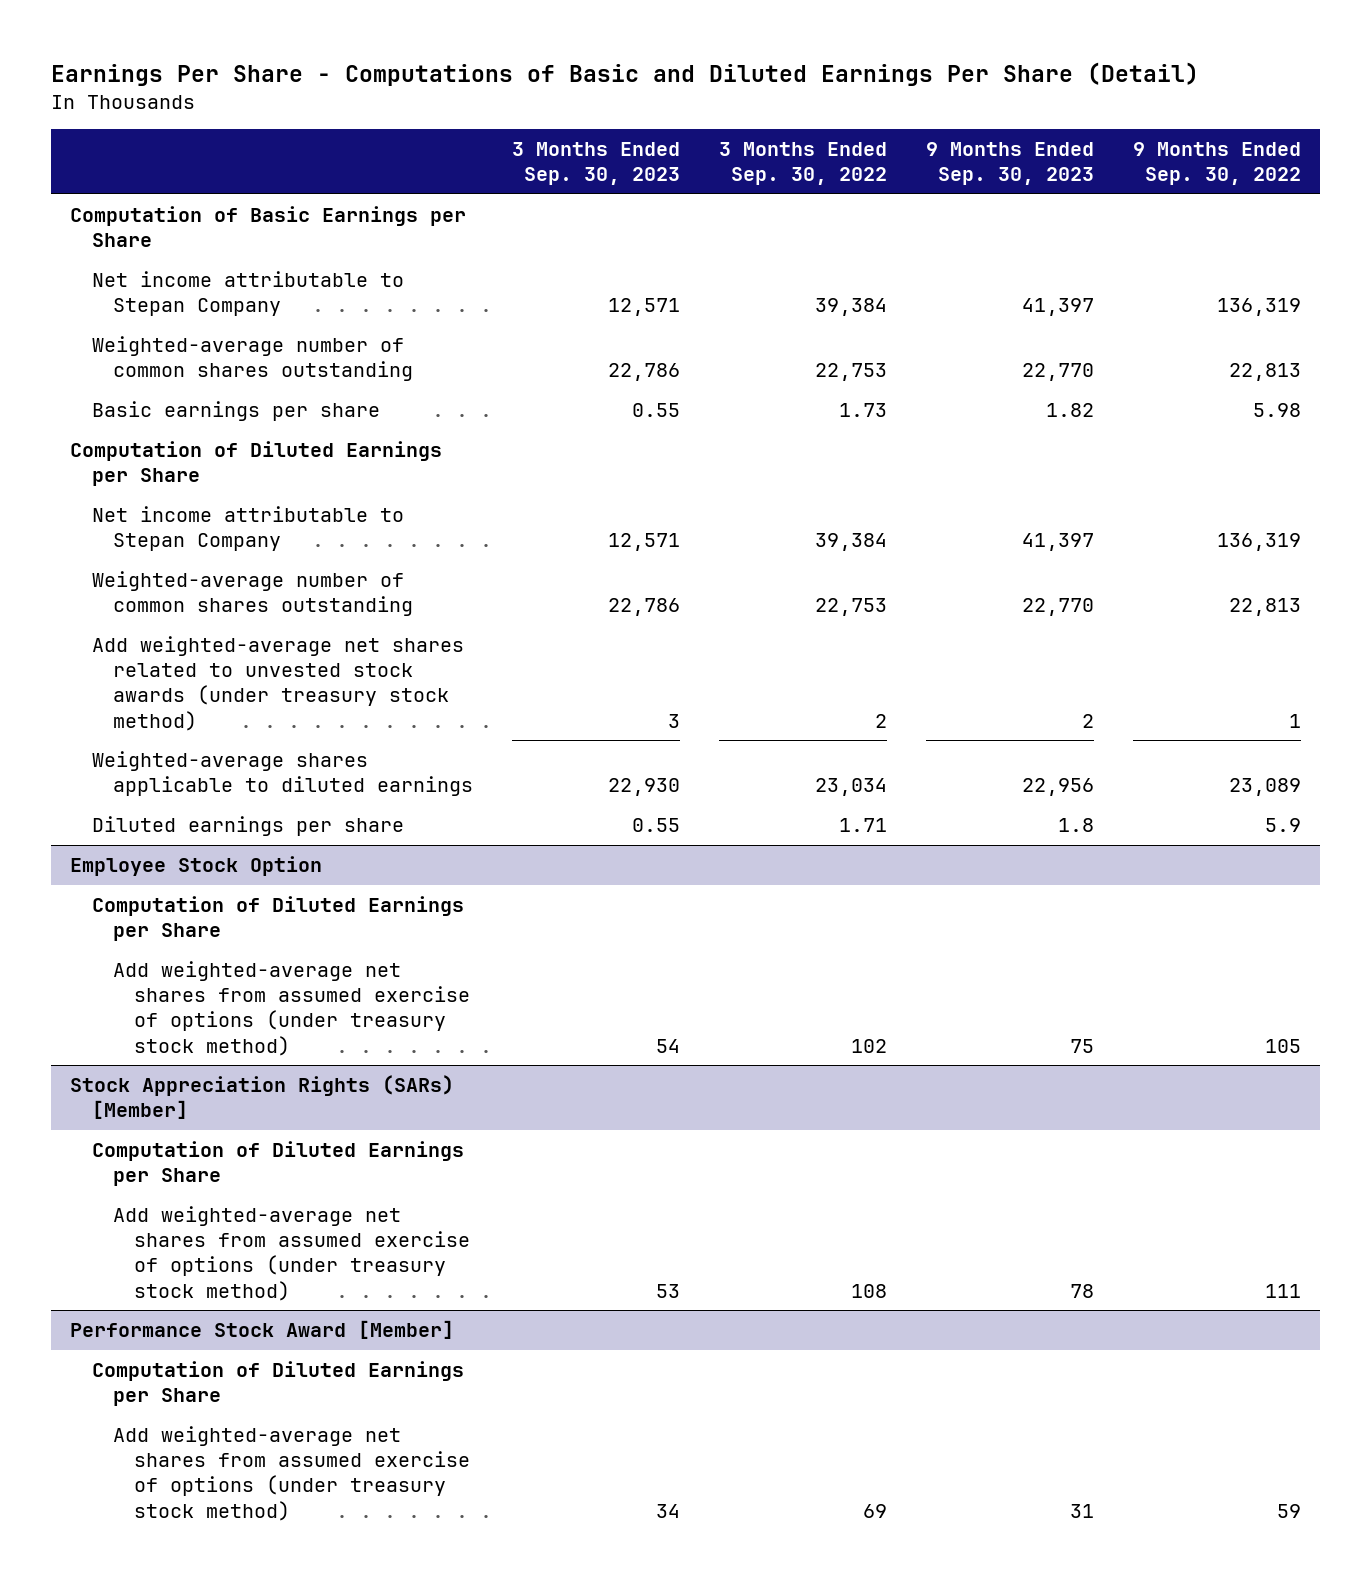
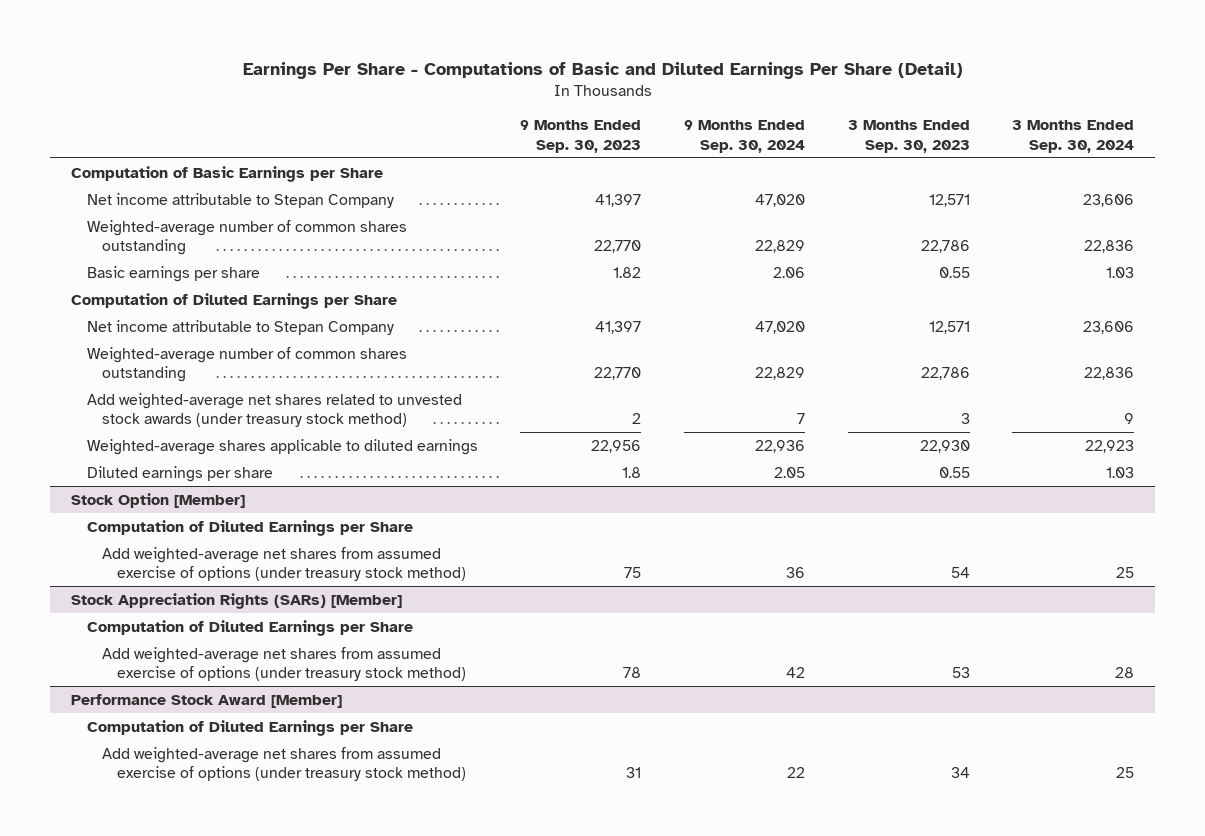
[718,141,887,185] 3 Months Ended Sep. 30, 2022 -> none
[1132,141,1301,185] 9 Months Ended Sep. 30, 2022 -> none
none -> [683,120,805,153] 9 Months Ended Sep. 30, 2024
none -> [1012,120,1135,153] 3 Months Ended Sep. 30, 2024
[70,856,323,877] Employee Stock Option -> [71,492,246,508] Stock Option [Member]

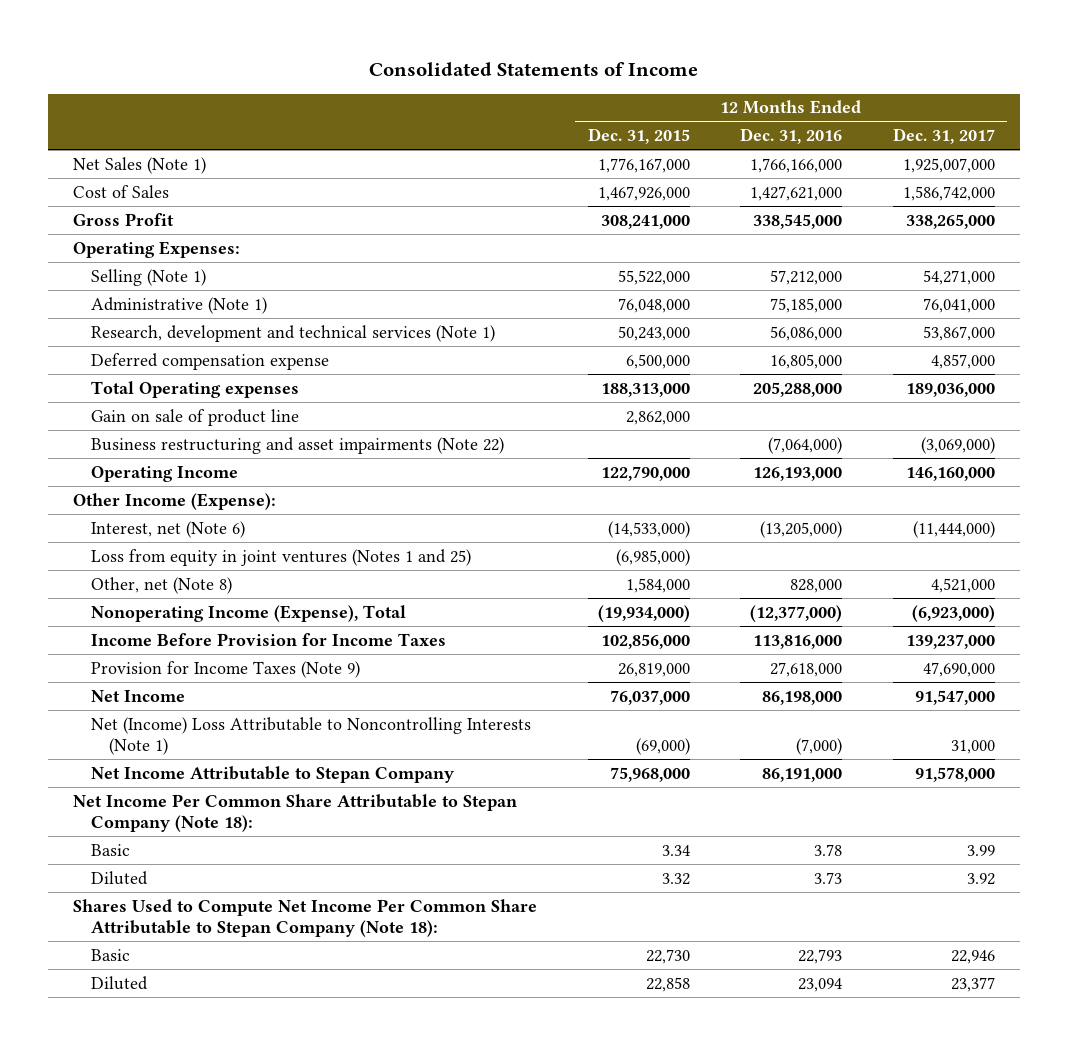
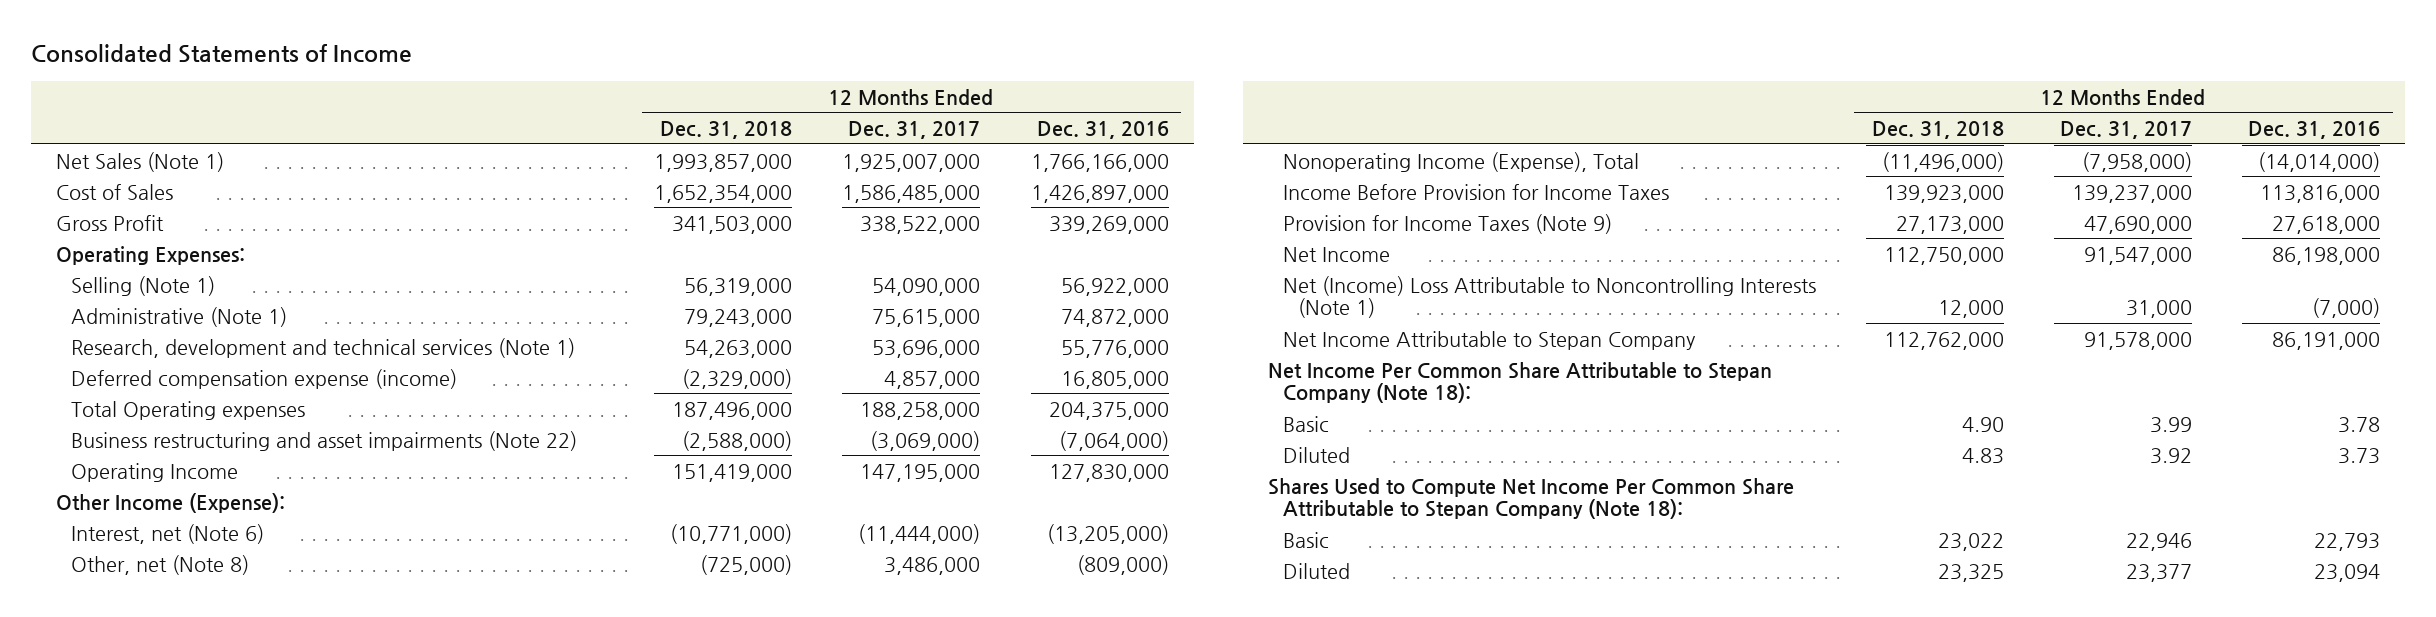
[587,128,690,145] Dec. 31, 2015 -> none
none -> [660,120,793,139] Dec. 31, 2018
[750,185,843,201] 1,427,621,000 -> [1030,184,1169,203] 1,426,897,000
[902,185,995,201] 1,586,742,000 -> [842,184,981,203] 1,586,485,000
[753,213,843,229] 338,545,000 -> [1048,215,1169,234] 339,269,000
[905,213,995,229] 338,265,000 -> [860,215,981,234] 338,522,000
[90,408,299,426] Gain on sale of product line -> none
[770,269,843,285] 57,212,000 -> [1060,277,1169,296] 56,922,000
[922,269,995,285] 54,271,000 -> [872,277,981,296] 54,090,000
[770,297,843,313] 75,185,000 -> [1060,308,1169,327] 74,872,000
[922,297,995,313] 76,041,000 -> [872,308,981,327] 75,615,000
[770,325,843,341] 56,086,000 -> [1060,339,1169,358] 55,776,000
[922,325,995,341] 53,867,000 -> [872,339,981,358] 53,696,000
[90,352,329,370] Deferred compensation expense -> [71,368,458,389] Deferred compensation expense (income)
[753,381,843,397] 205,288,000 -> [1048,401,1169,420] 204,375,000
[905,382,995,397] 189,036,000 -> [860,401,981,420] 188,258,000
[753,466,843,481] 126,193,000 -> [1048,463,1169,482] 127,830,000
[905,466,995,481] 146,160,000 -> [860,463,981,482] 147,195,000
[90,548,471,566] Loss from equity in joint ventures (Notes 1 and 25) -> none
[790,578,843,593] 828,000 -> [1076,554,1169,575] (809,000)
[930,577,995,593] 4,521,000 -> [884,556,981,575] 3,486,000
[750,604,843,622] (12,377,000) -> [2258,151,2381,172] (14,014,000)
[911,604,995,622] (6,923,000) -> [2082,151,2193,172] (7,958,000)

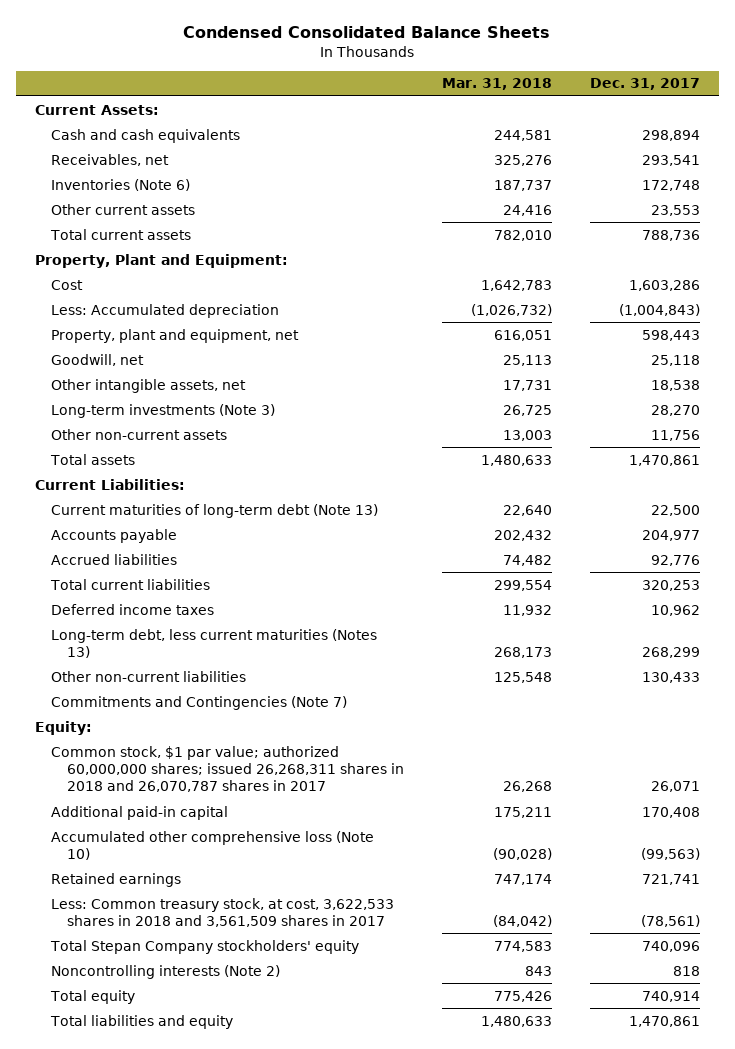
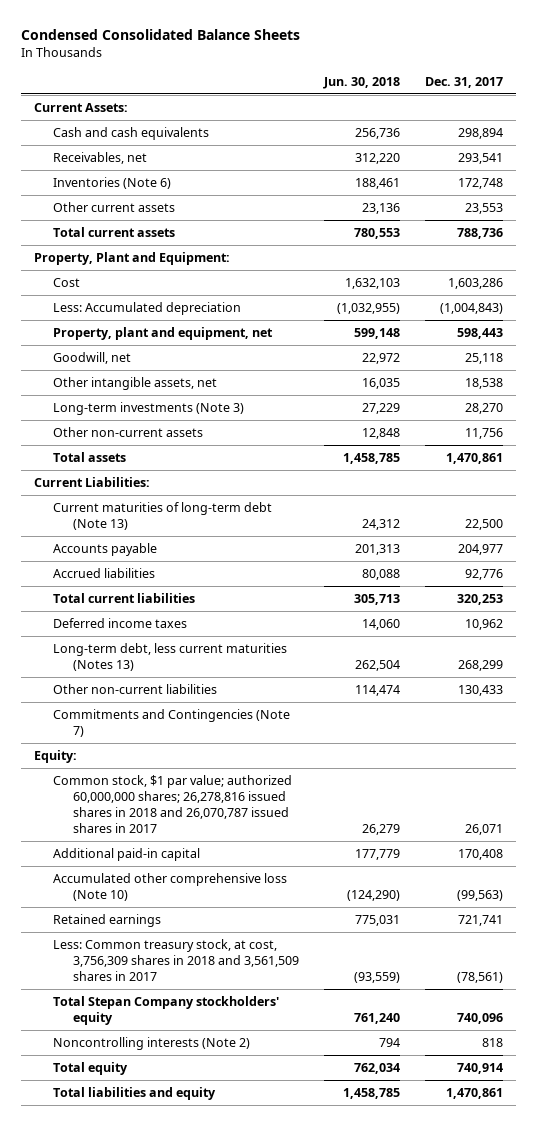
[441,78,552,91] Mar. 31, 2018 -> none
none -> [323,76,401,89] Jun. 30, 2018
[50,745,404,793] Common stock, $1 par value; authorized 60,000,000 shares; issued 26,268,311 shares in 2018 and 26,070,787 shares in 2017 -> [53,774,293,833] Common stock, $1 par value; authorized 60,000,000 shares; 26,278,816 issued shares in 2018 and 26,070,787 issued shares in 2017
[50,897,394,927] Less: Common treasury stock, at cost, 3,622,533 shares in 2018 and 3,561,509 shares in 2017 -> [53,938,299,981] Less: Common treasury stock, at cost, 3,756,309 shares in 2018 and 3,561,509 shares in 2017

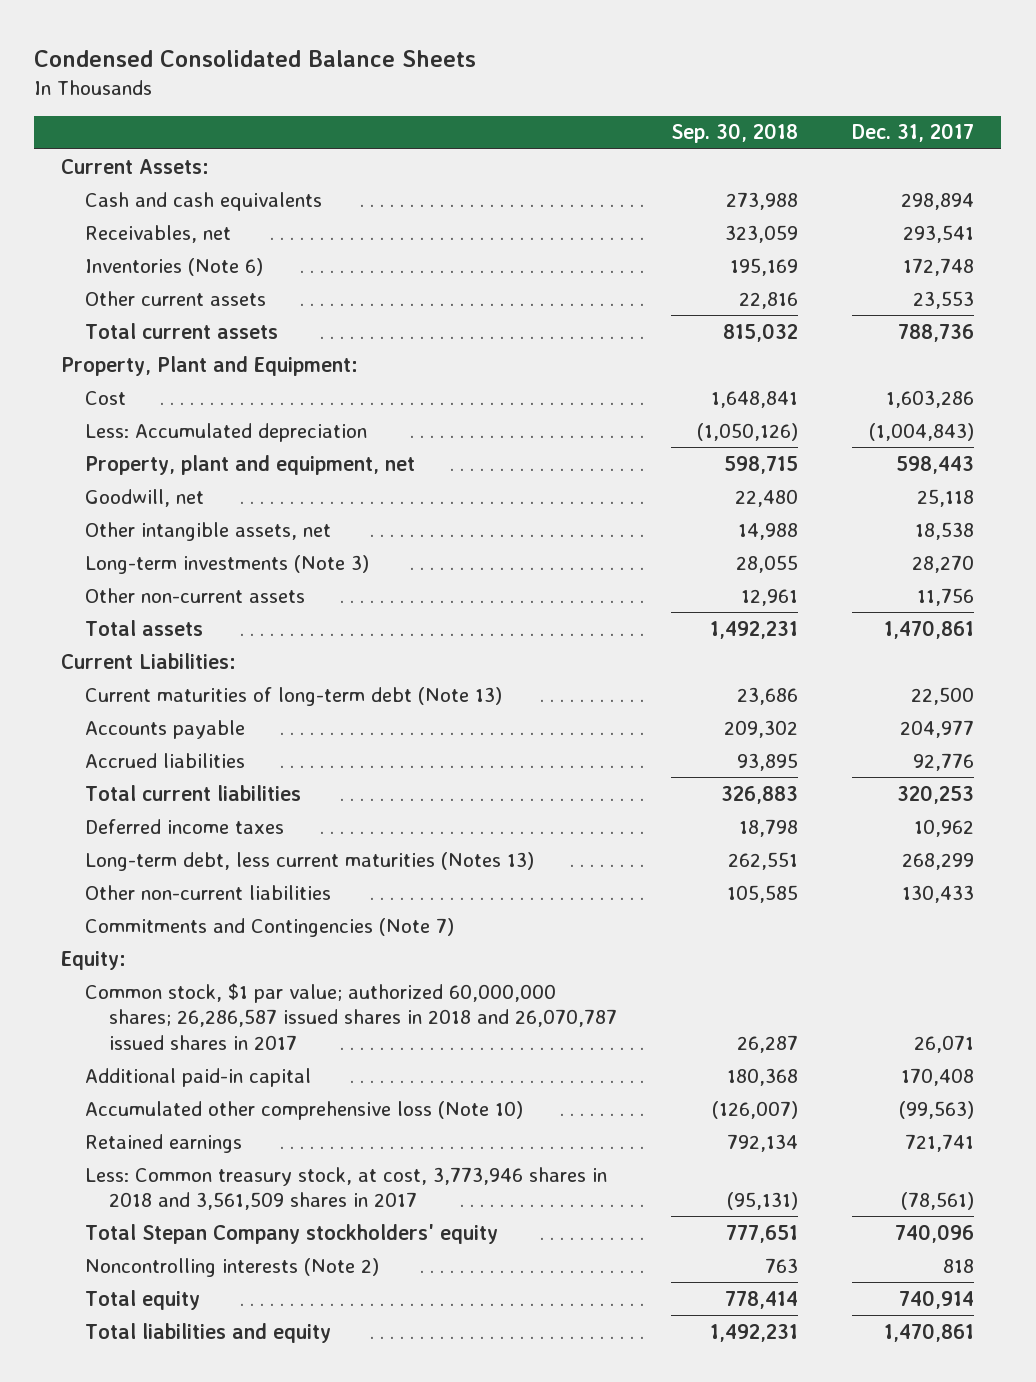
[323,76,401,89] Jun. 30, 2018 -> none
none -> [670,123,798,144] Sep. 30, 2018
[53,774,293,833] Common stock, $1 par value; authorized 60,000,000 shares; 26,278,816 issued shares in 2018 and 26,070,787 issued shares in 2017 -> [84,982,617,1050] Common stock, $1 par value; authorized 60,000,000 shares; 26,286,587 issued shares in 2018 and 26,070,787 issued shares in 2017
[53,938,299,981] Less: Common treasury stock, at cost, 3,756,309 shares in 2018 and 3,561,509 shares in 2017 -> [84,1166,607,1211] Less: Common treasury stock, at cost, 3,773,946 shares in 2018 and 3,561,509 shares in 2017

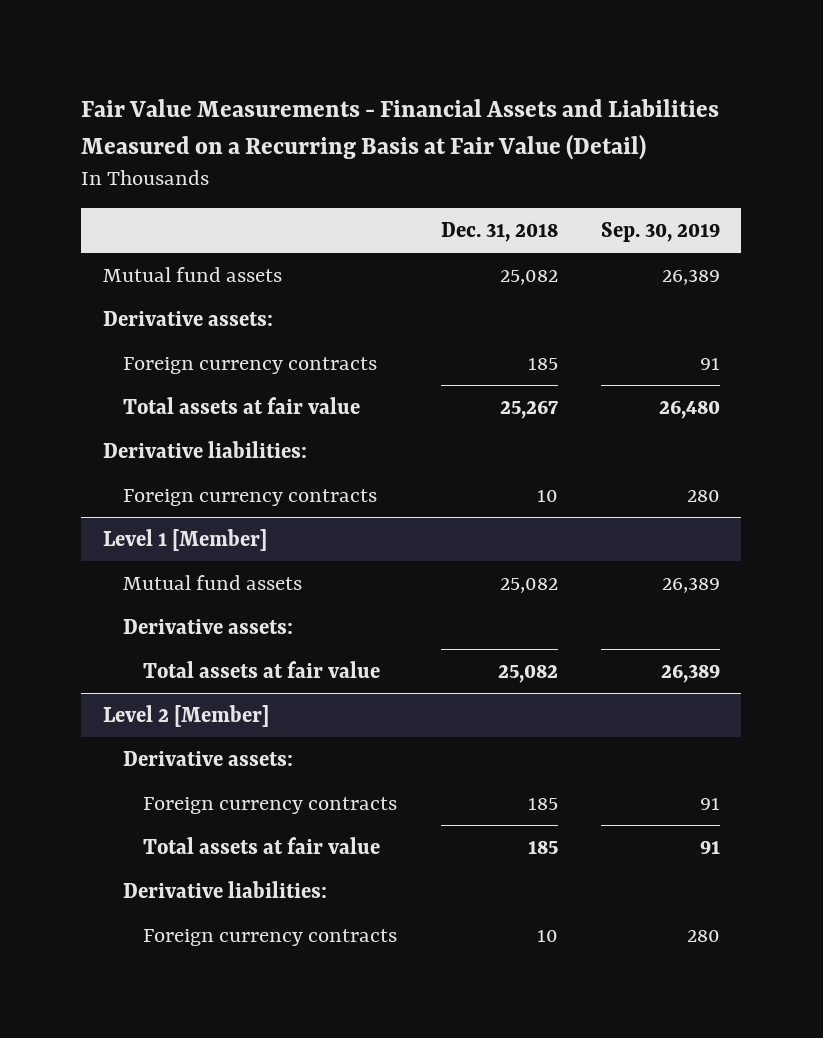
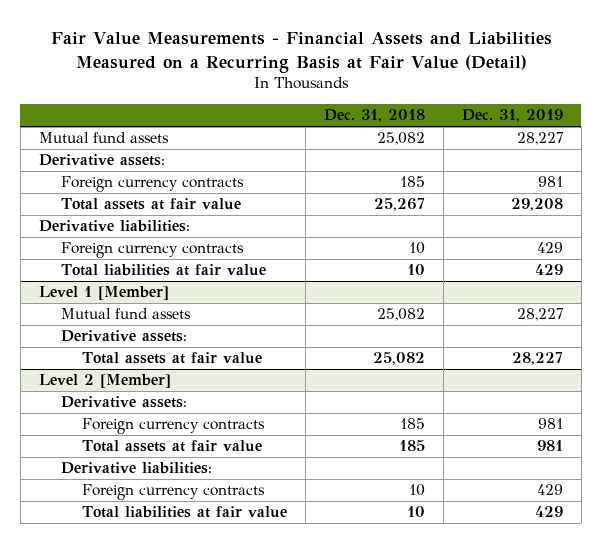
[600,221,720,242] Sep. 30, 2019 -> none
none -> [461,109,563,123] Dec. 31, 2019
none -> [60,264,266,277] Total liabilities at fair value
none -> [82,506,288,519] Total liabilities at fair value

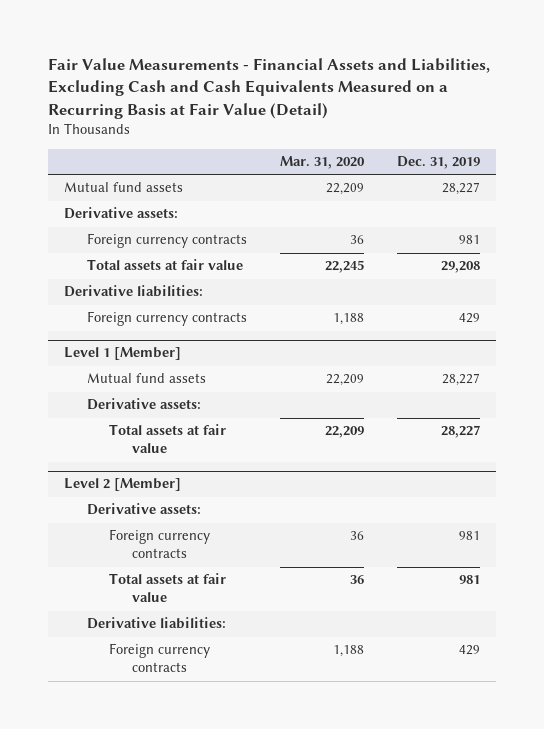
[50,32,552,73] Fair Value Measurements - Financial Assets and Liabilities Measured on a Recurring Basis at Fair Value (Detail) -> [47,58,490,119] Fair Value Measurements - Financial Assets and Liabilities, Excluding Cash and Cash Equivalents Measured on a Recurring Basis at Fair Value (Detail)
[324,109,426,123] Dec. 31, 2018 -> none
none -> [279,156,365,170] Mar. 31, 2020
[60,264,266,277] Total liabilities at fair value -> none
[82,506,288,519] Total liabilities at fair value -> none

